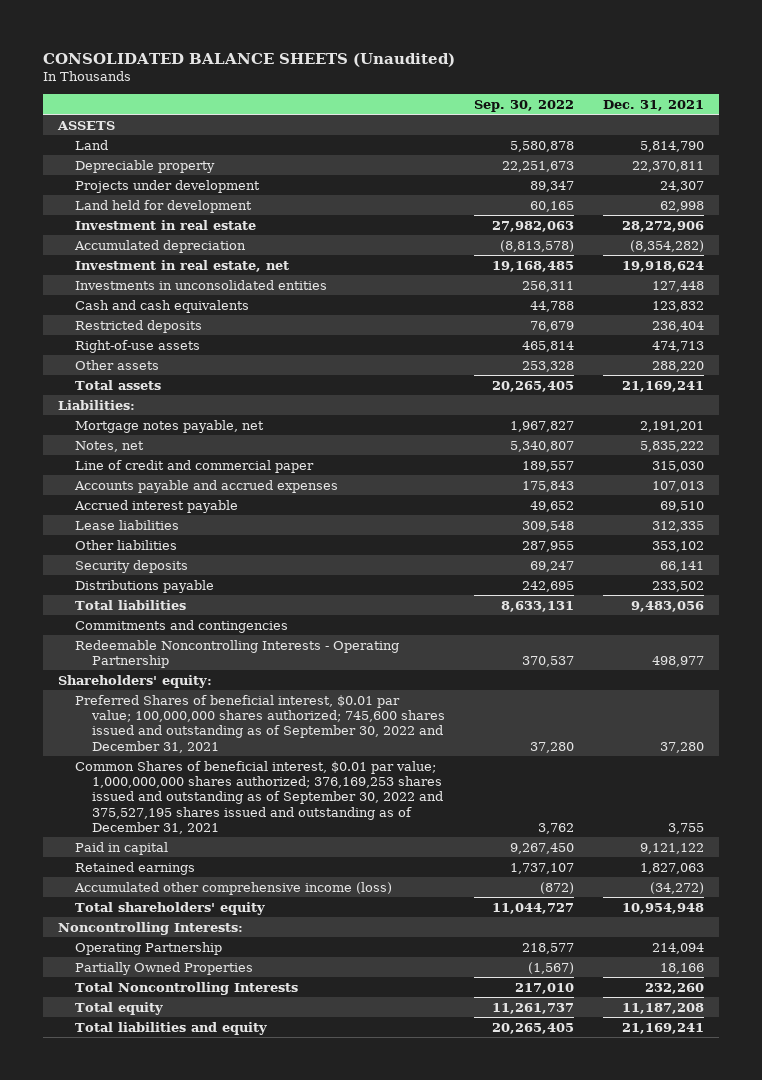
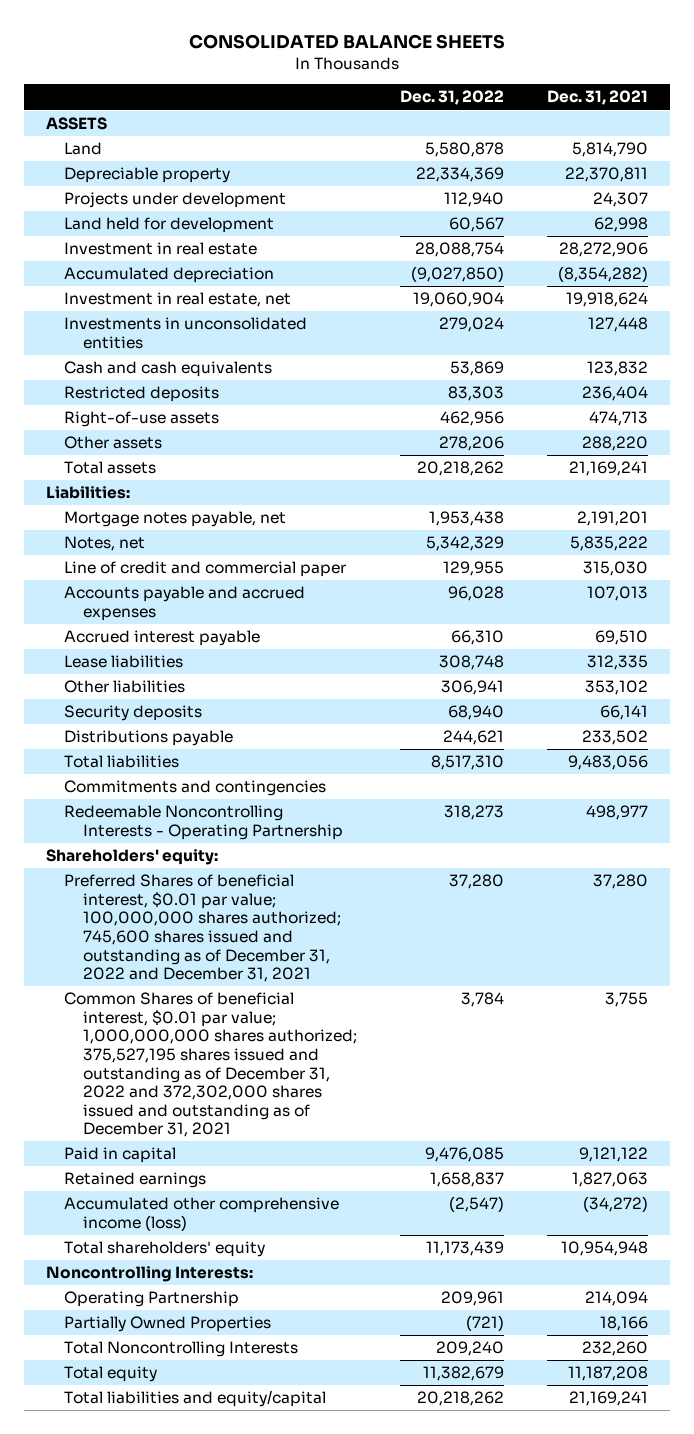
[43,52,456,67] CONSOLIDATED BALANCE SHEETS (Unaudited) -> [189,34,506,50] CONSOLIDATED BALANCE SHEETS
[474,100,575,113] Sep. 30, 2022 -> none
none -> [399,90,504,106] Dec. 31, 2022
[74,694,445,753] Preferred Shares of beneficial interest, $0.01 par value; 100,000,000 shares authorized; 745,600 shares issued and outstanding as of September 30, 2022 and December 31, 2021 -> [64,874,341,983] Preferred Shares of beneficial interest, $0.01 par value; 100,000,000 shares authorized; 745,600 shares issued and outstanding as of December 31, 2022 and December 31, 2021
[74,760,443,834] Common Shares of beneficial interest, $0.01 par value; 1,000,000,000 shares authorized; 376,169,253 shares issued and outstanding as of September 30, 2022 and 375,527,195 shares issued and outstanding as of December 31, 2021 -> [64,992,357,1138] Common Shares of beneficial interest, $0.01 par value; 1,000,000,000 shares authorized; 375,527,195 shares issued and outstanding as of December 31, 2022 and 372,302,000 shares issued and outstanding as of December 31, 2021
[74,1021,267,1035] Total liabilities and equity -> [64,1390,327,1408] Total liabilities and equity/capital

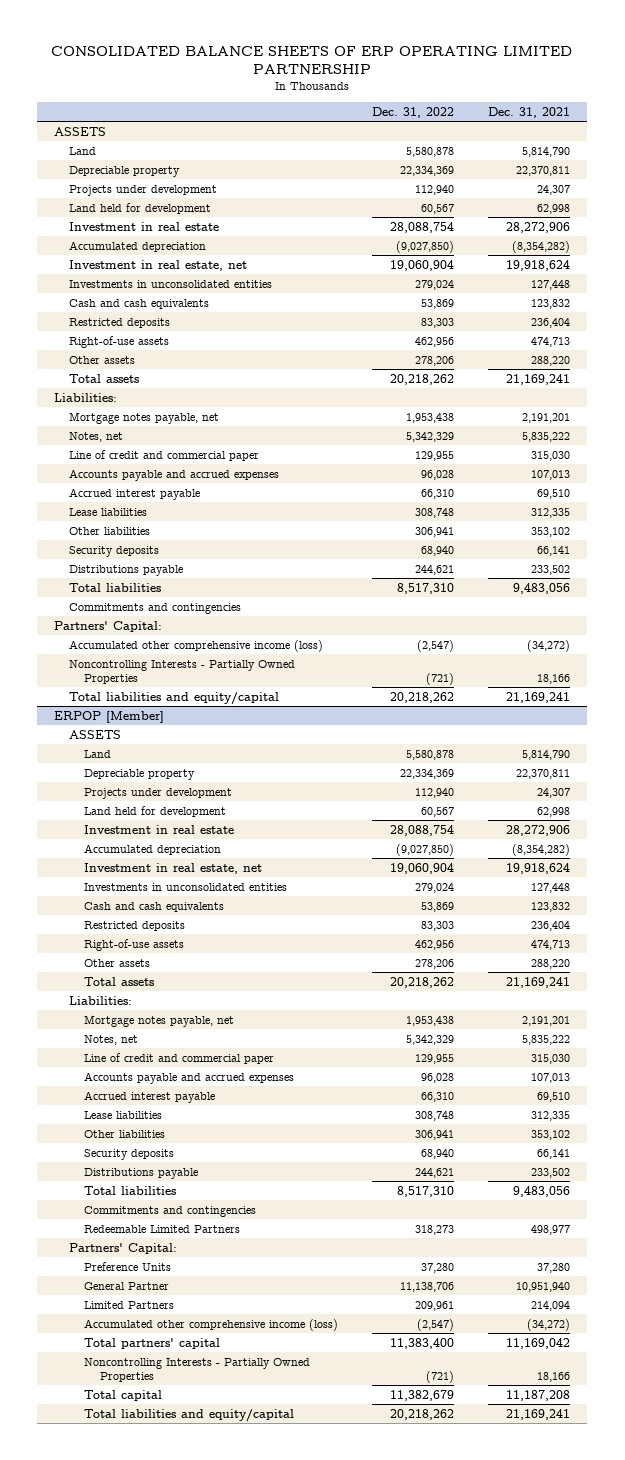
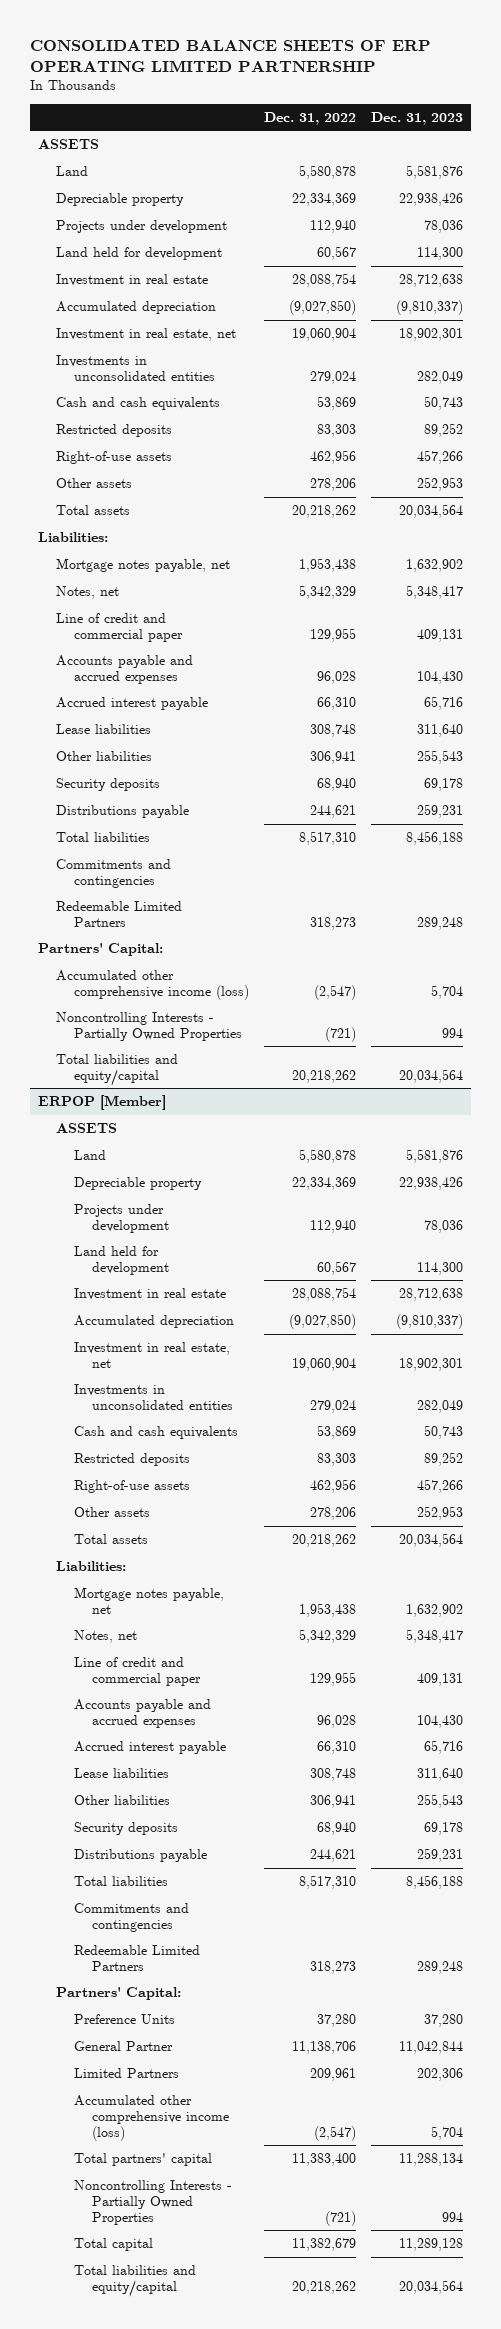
[488,106,571,118] Dec. 31, 2021 -> none
none -> [371,111,464,125] Dec. 31, 2023
none -> [55,900,182,927] Redeemable Limited Partners

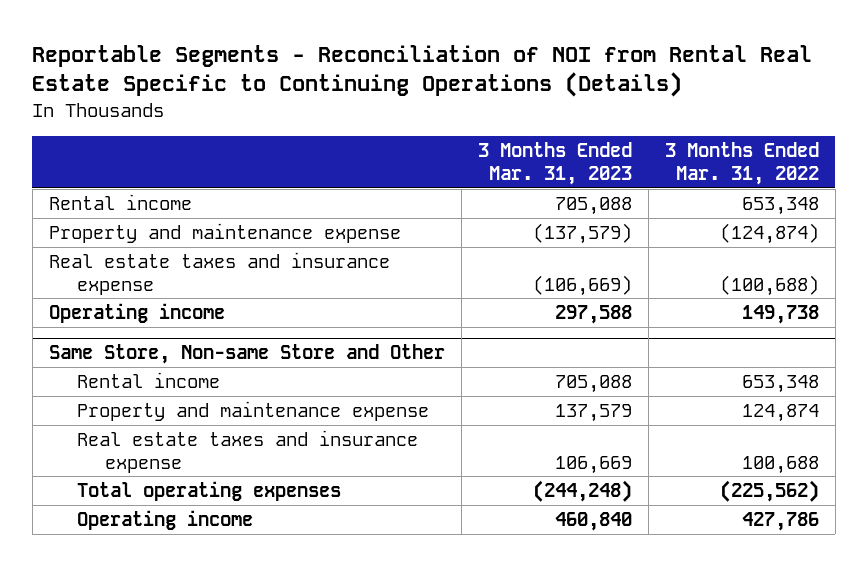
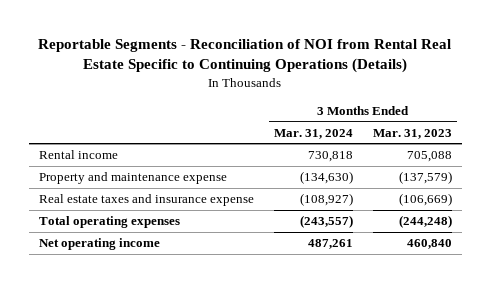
[664,142,819,185] 3 Months Ended Mar. 31, 2022 -> none
none -> [273,128,353,139] Mar. 31, 2024
[48,303,225,324] Operating income -> none
[48,344,445,365] Same Store, Non-same Store and Other -> none
[76,372,220,389] Rental income -> none
[76,401,429,422] Property and maintenance expense -> none
[76,430,418,473] Real estate taxes and insurance expense -> none
[76,510,253,531] Operating income -> [38,238,160,251] Net operating income

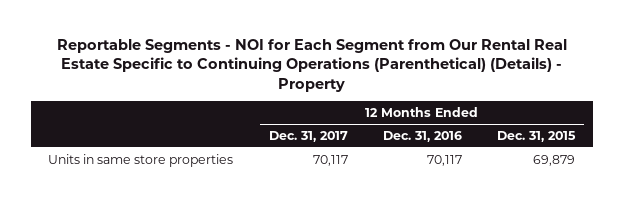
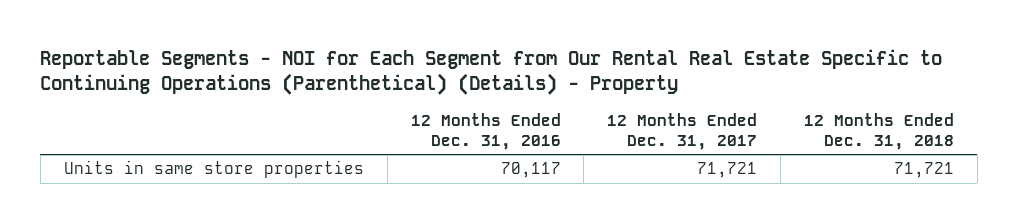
[497,130,577,142] Dec. 31, 2015 -> none
none -> [804,112,955,150] 12 Months Ended Dec. 31, 2018
[312,154,348,166] 70,117 -> [697,162,758,179] 71,721

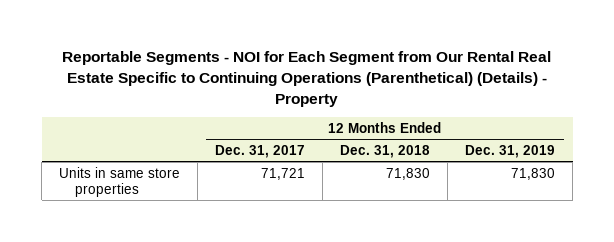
[410,112,561,150] 12 Months Ended Dec. 31, 2016 -> none
none -> [465,144,556,158] Dec. 31, 2019
[894,162,955,179] 71,721 -> [386,167,431,180] 71,830

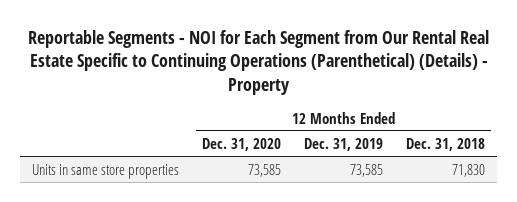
[215,144,306,158] Dec. 31, 2017 -> none
none -> [202,137,282,151] Dec. 31, 2020
[511,167,556,180] 71,830 -> [350,163,384,177] 73,585

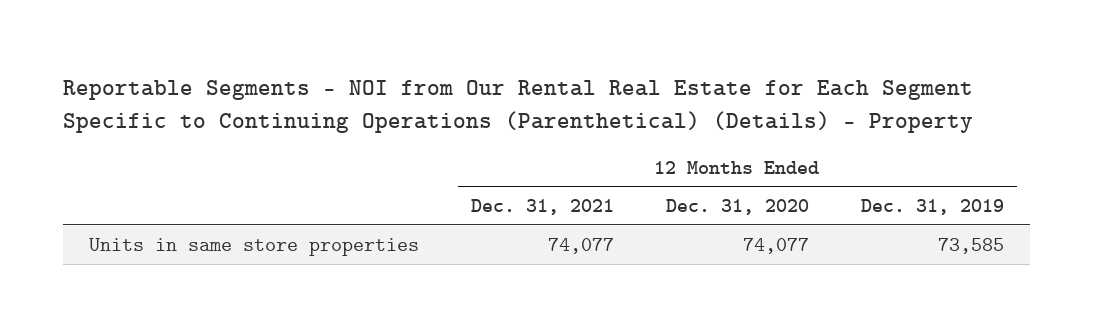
[27,29,489,95] Reportable Segments - NOI for Each Segment from Our Rental Real Estate Specific to Continuing Operations (Parenthetical) (Details) - Property -> [62,80,973,133] Reportable Segments - NOI from Our Rental Real Estate for Each Segment Specific to Continuing Operations (Parenthetical) (Details) - Property
[406,137,486,151] Dec. 31, 2018 -> none
none -> [470,199,614,216] Dec. 31, 2021
[248,163,282,177] 73,585 -> [742,238,809,255] 74,077

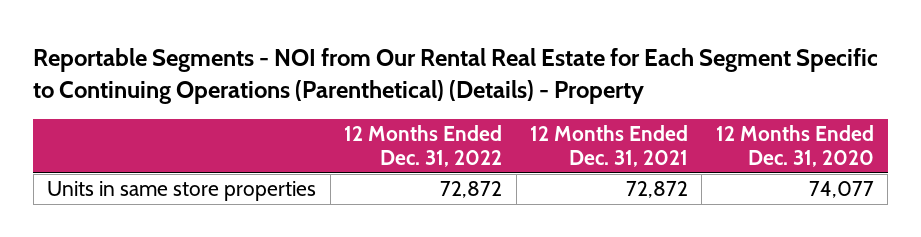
[860,199,1004,216] Dec. 31, 2019 -> none
none -> [344,125,503,168] 12 Months Ended Dec. 31, 2022
[547,238,614,255] 74,077 -> [625,181,688,199] 72,872

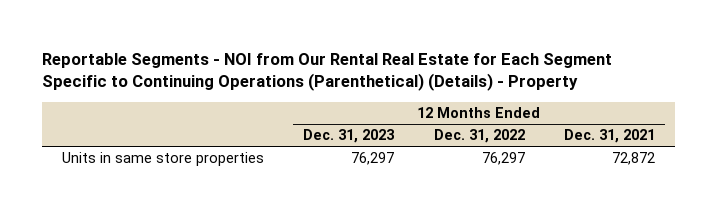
[715,125,874,168] 12 Months Ended Dec. 31, 2020 -> none
none -> [303,129,396,144] Dec. 31, 2023
[440,181,503,199] 72,872 -> [481,152,525,166] 76,297

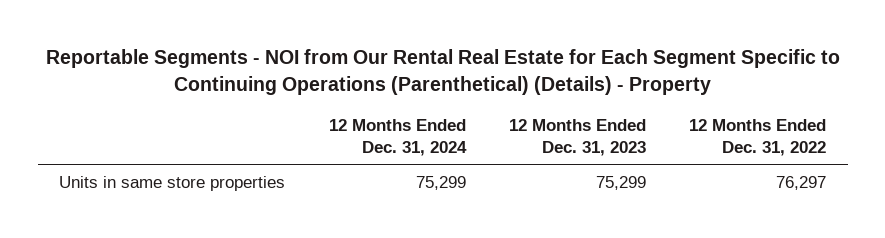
[563,129,655,144] Dec. 31, 2021 -> none
none -> [328,119,467,156] 12 Months Ended Dec. 31, 2024
[351,152,395,166] 76,297 -> [595,176,646,191] 75,299

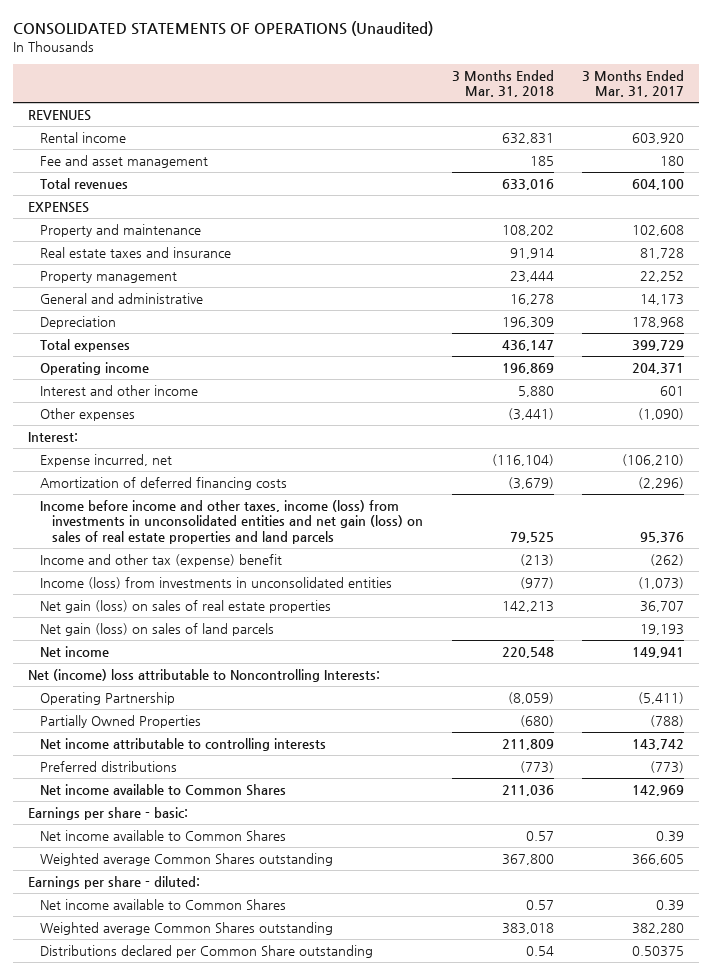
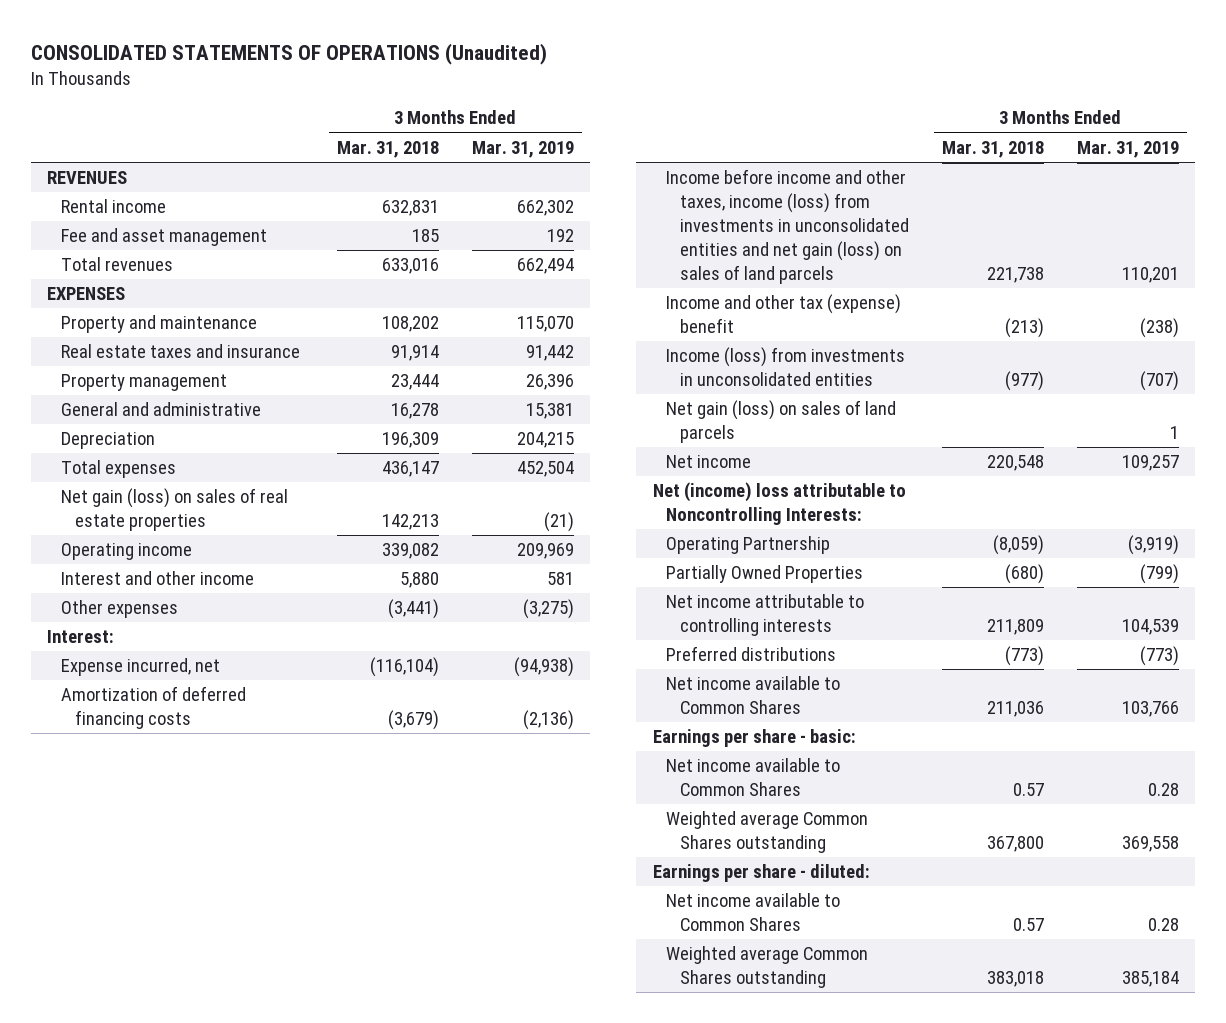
[582,69,685,98] 3 Months Ended Mar. 31, 2017 -> none
none -> [471,140,574,158] Mar. 31, 2019
[39,600,331,614] Net gain (loss) on sales of real estate properties -> [61,488,289,532] Net gain (loss) on sales of real estate properties
[501,363,554,375] 196,869 -> [381,543,439,560] 339,082
[39,500,423,544] Income before income and other taxes, income (loss) from investments in unconsolidated entities and net gain (loss) on sales of real estate properties and land parcels -> [666,169,910,284] Income before income and other taxes, income (loss) from investments in unconsolidated entities and net gain (loss) on sales of land parcels
[509,531,554,543] 79,525 -> [987,266,1045,283] 221,738
[39,945,373,959] Distributions declared per Common Share outstanding -> none

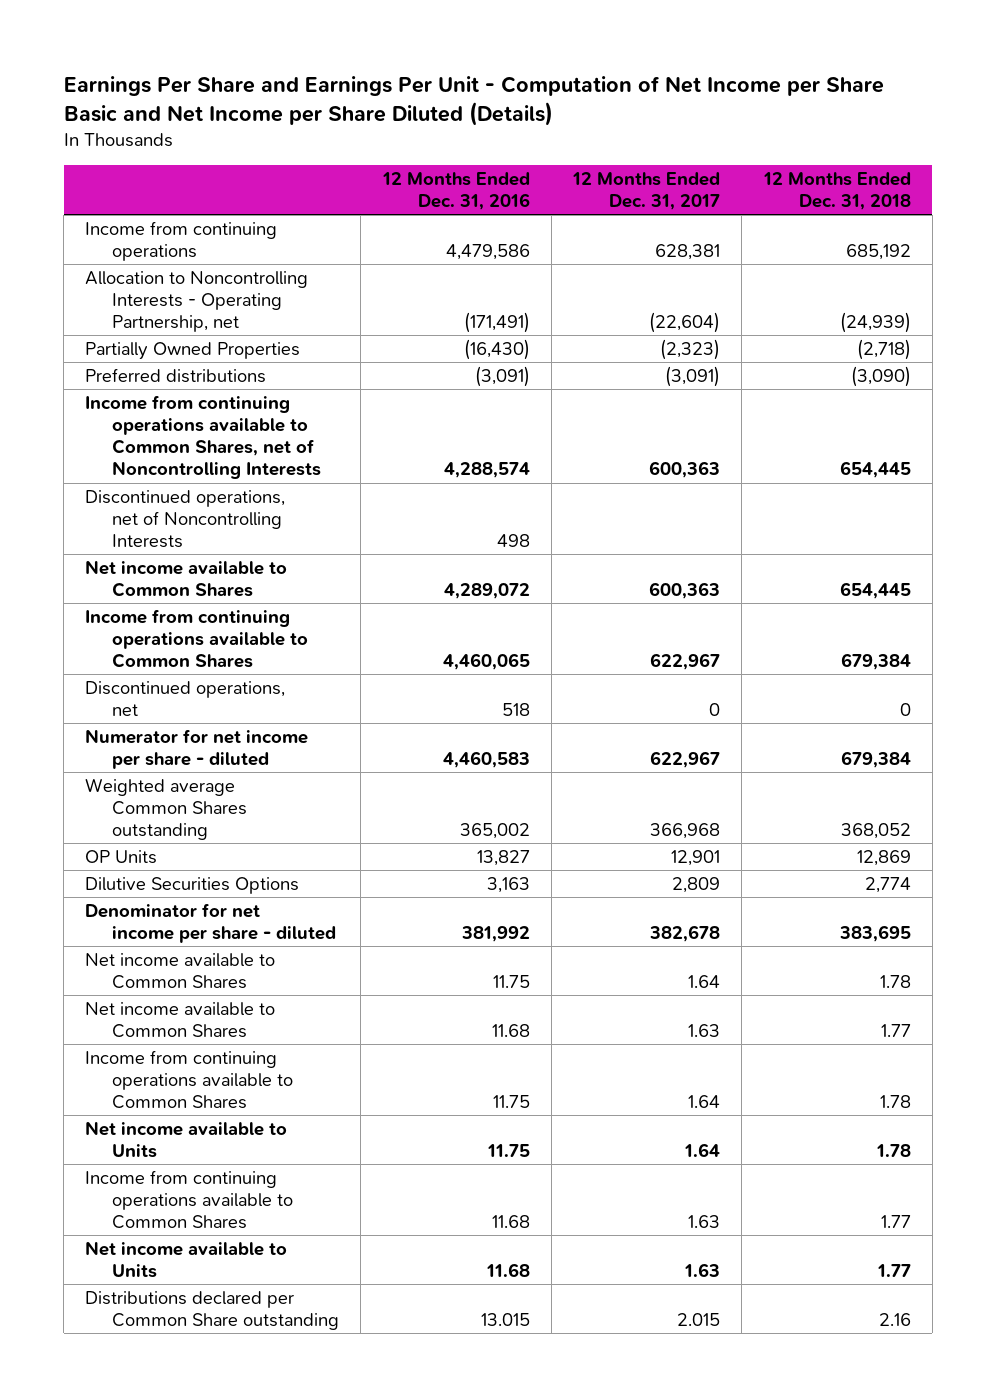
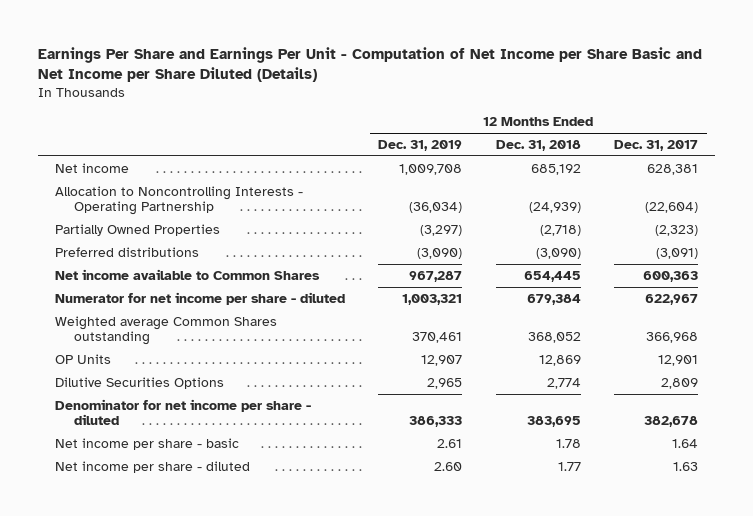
[381,171,530,210] 12 Months Ended Dec. 31, 2016 -> none
none -> [378,139,463,151] Dec. 31, 2019
[85,220,278,262] Income from continuing operations -> [54,162,129,173] Net income
[85,270,309,333] Allocation to Noncontrolling Interests - Operating Partnership, net -> [54,185,303,216] Allocation to Noncontrolling Interests - Operating Partnership
[85,394,322,480] Income from continuing operations available to Common Shares, net of Noncontrolling Interests -> none
[85,489,286,549] Discontinued operations, net of Noncontrolling Interests -> none
[85,608,309,669] Income from continuing operations available to Common Shares -> none
[85,680,286,717] Discontinued operations, net -> none
[85,1049,294,1110] Income from continuing operations available to Common Shares -> none
[85,1120,288,1159] Net income available to Units -> none
[85,1169,294,1230] Income from continuing operations available to Common Shares -> none
[85,1240,288,1279] Net income available to Units -> none
[85,1290,340,1331] Distributions declared per Common Share outstanding -> none
[85,952,276,990] Net income available to Common Shares -> [54,437,239,450] Net income per share - basic
[85,1001,276,1039] Net income available to Common Shares -> [54,460,250,473] Net income per share - diluted

